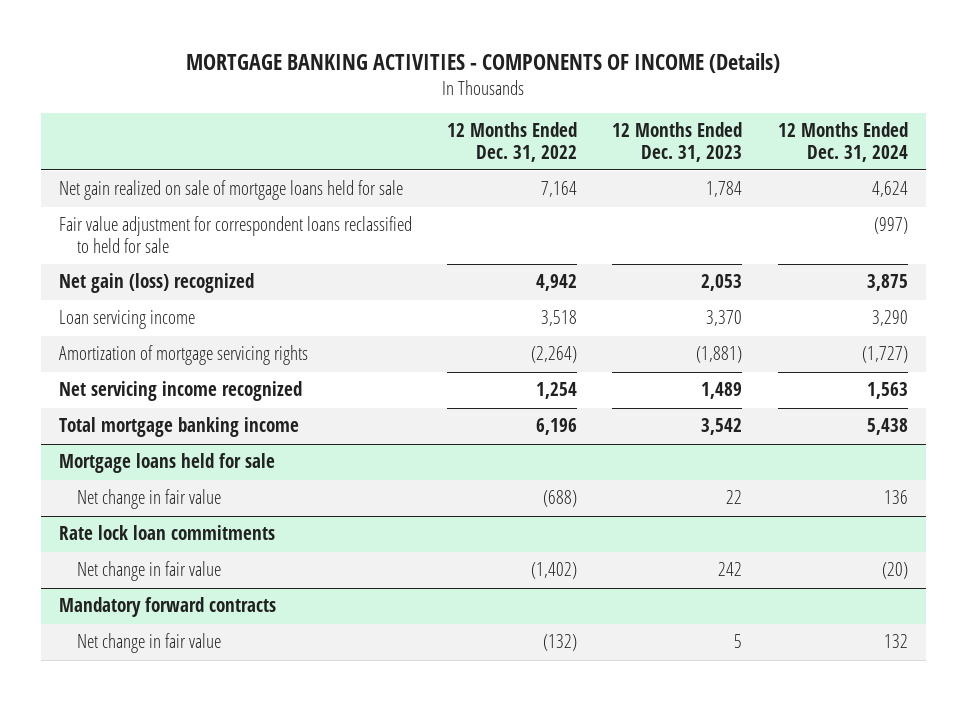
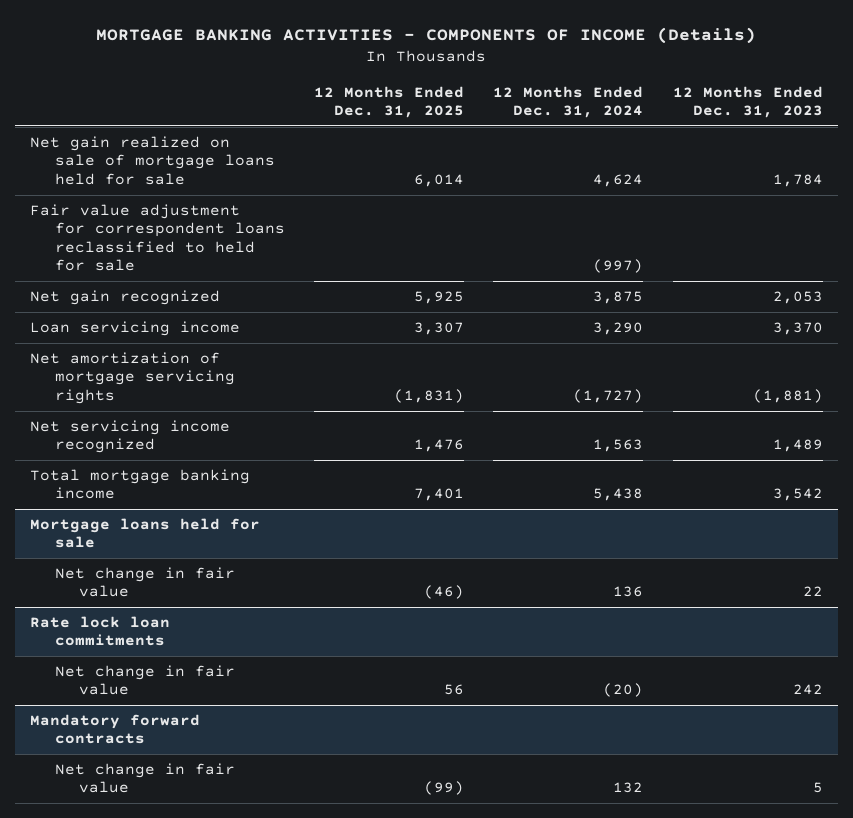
[447,122,578,162] 12 Months Ended Dec. 31, 2022 -> none
none -> [314,85,465,119] 12 Months Ended Dec. 31, 2025
[58,273,254,294] Net gain (loss) recognized -> [29,290,220,306] Net gain recognized
[58,345,308,366] Amortization of mortgage servicing rights -> [29,352,235,404] Net amortization of mortgage servicing rights

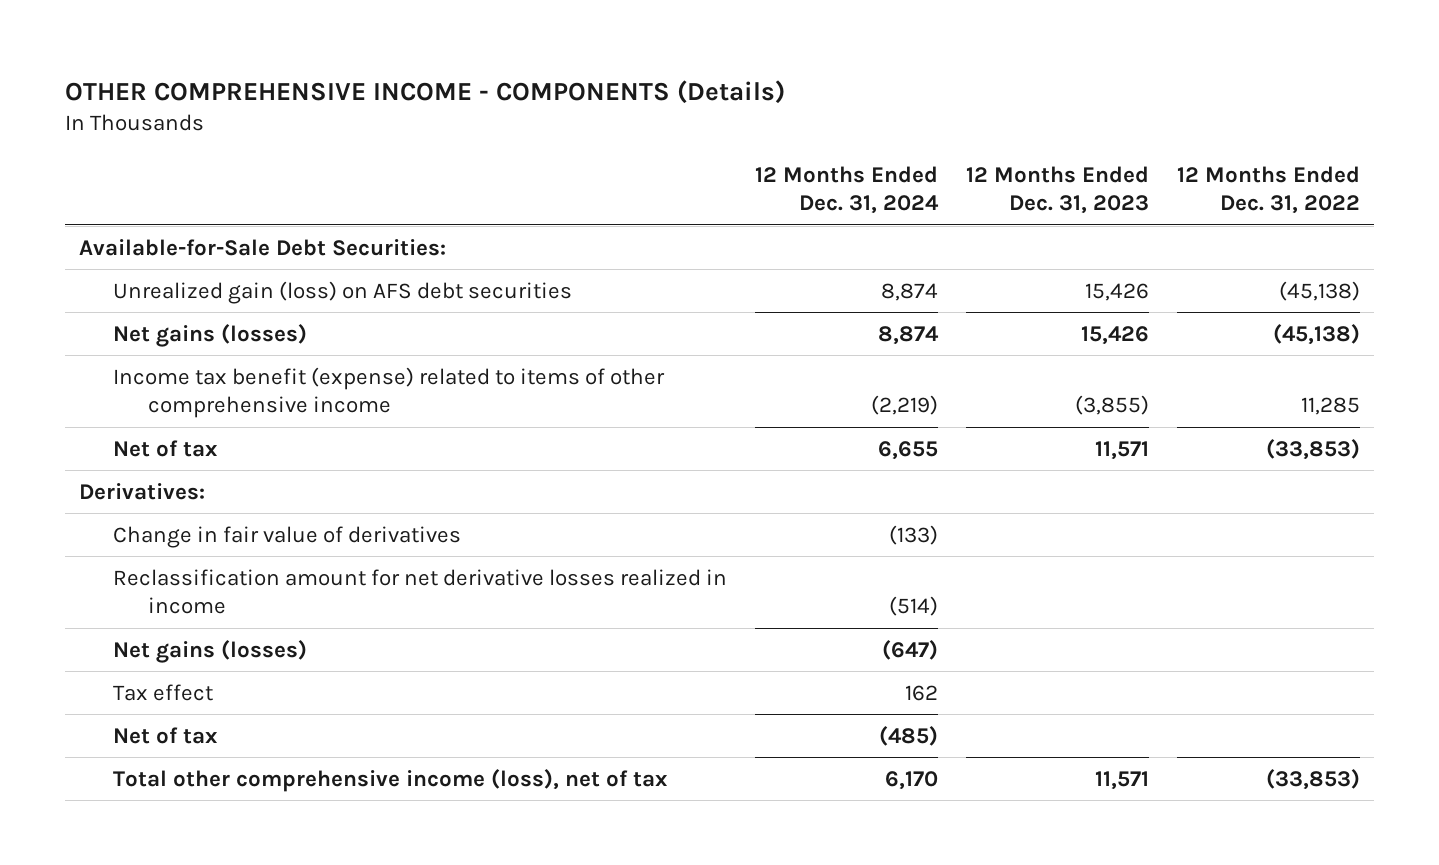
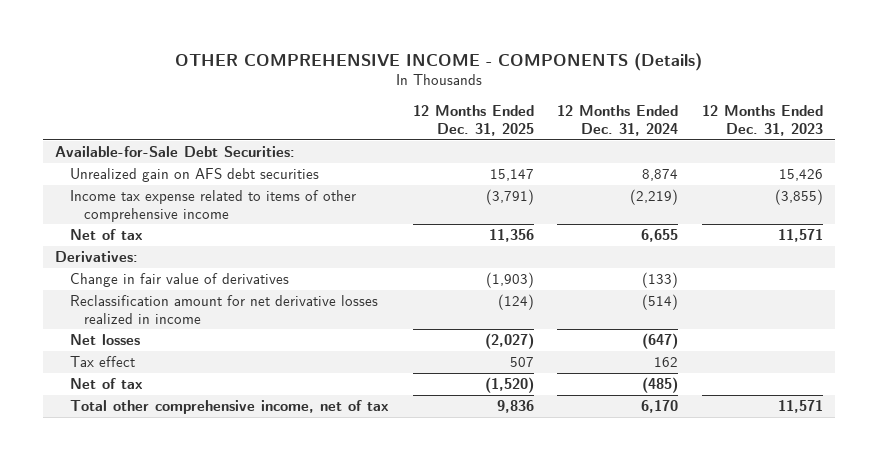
[1177,165,1361,215] 12 Months Ended Dec. 31, 2022 -> none
none -> [412,105,534,136] 12 Months Ended Dec. 31, 2025
[113,323,308,347] Net gains (losses) -> none
[113,280,573,304] Unrealized gain (loss) on AFS debt securities -> [69,167,319,182] Unrealized gain on AFS debt securities
[113,366,666,419] Income tax benefit (expense) related to items of other comprehensive income -> [69,189,356,222] Income tax expense related to items of other comprehensive income
[113,639,308,663] Net gains (losses) -> [69,333,140,345] Net losses
[113,768,669,792] Total other comprehensive income (loss), net of tax -> [69,399,389,414] Total other comprehensive income, net of tax

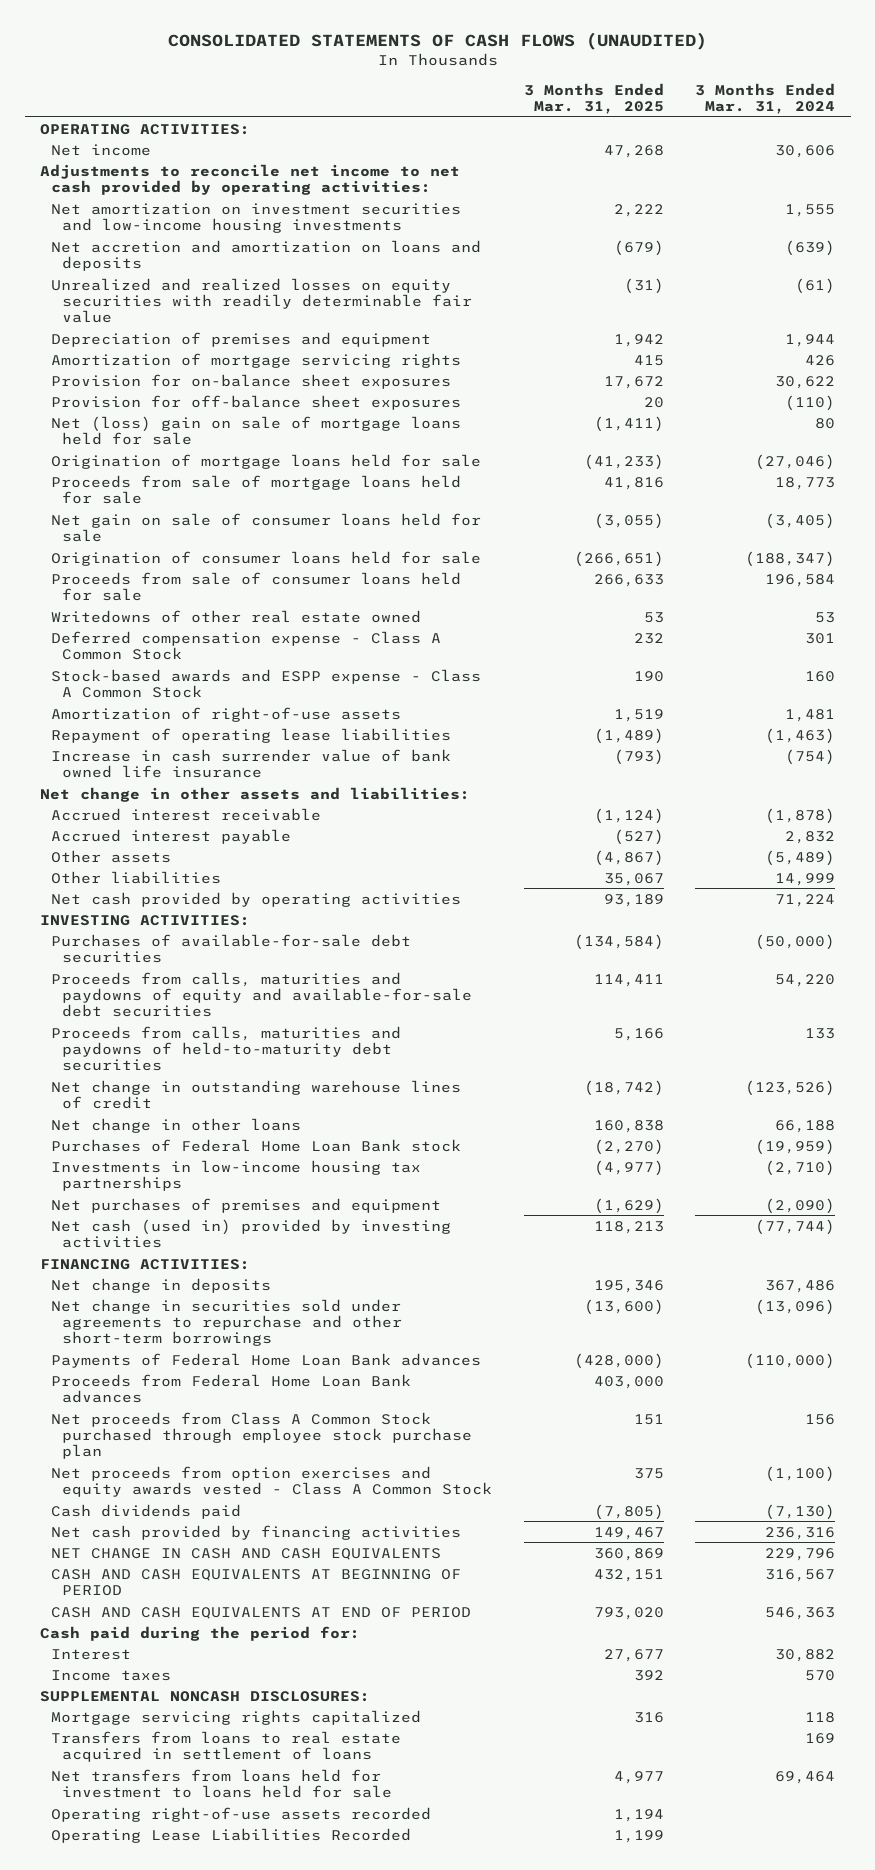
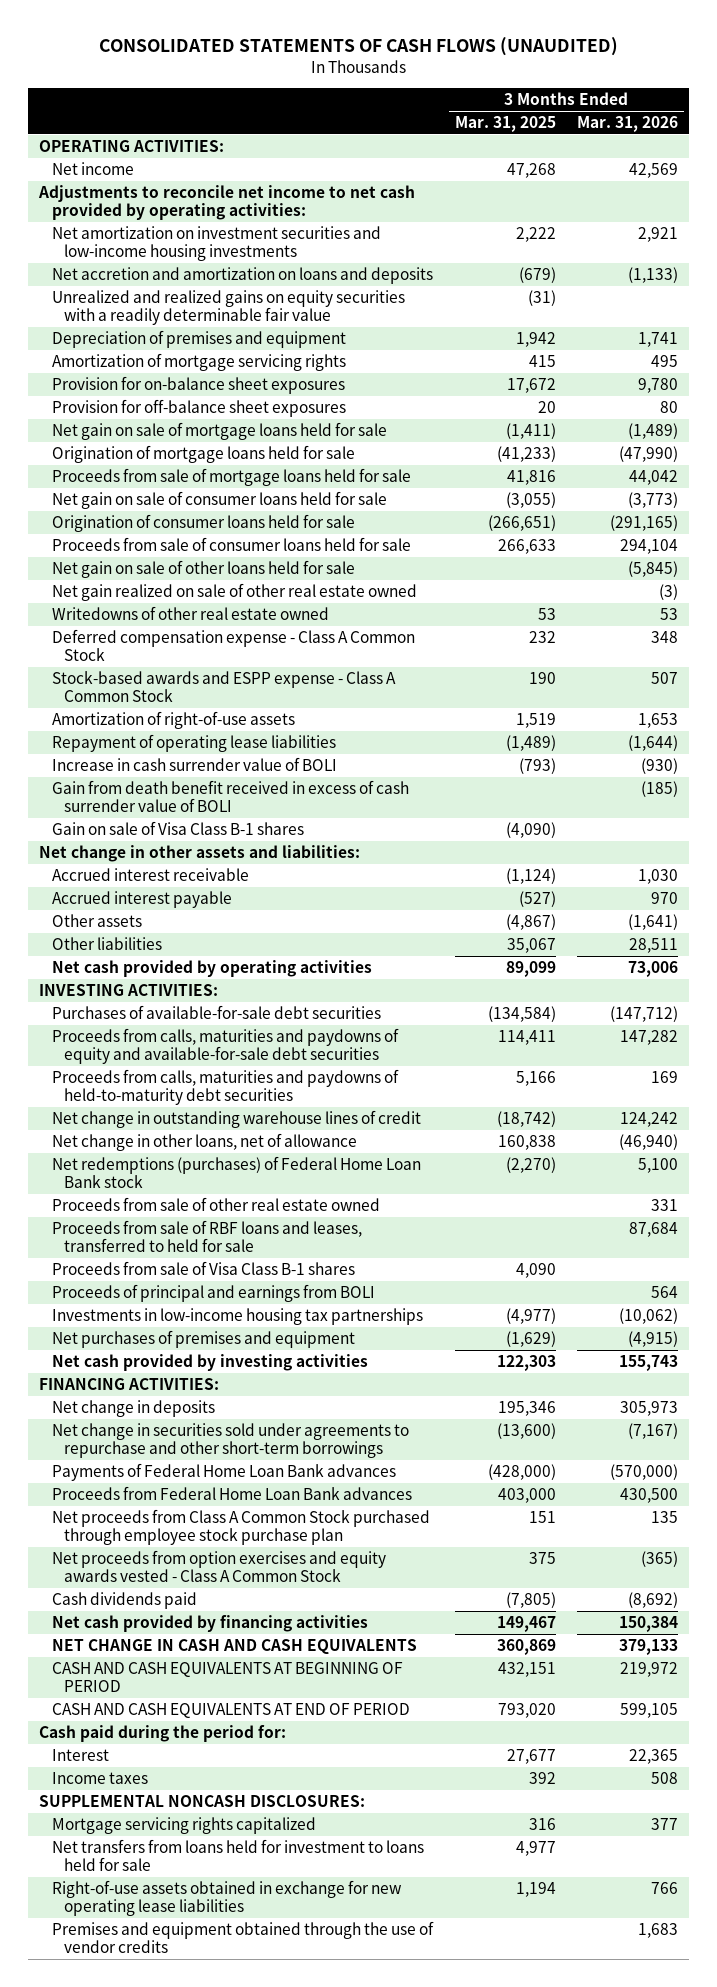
[695,82,836,114] 3 Months Ended Mar. 31, 2024 -> none
none -> [577,116,679,133] Mar. 31, 2026
[51,277,473,324] Unrealized and realized losses on equity securities with readily determinable fair value -> [51,290,405,326] Unrealized and realized gains on equity securities with a readily determinable fair value
[51,415,462,445] Net (loss) gain on sale of mortgage loans held for sale -> [51,422,387,441] Net gain on sale of mortgage loans held for sale
none -> [51,560,355,579] Net gain on sale of other loans held for sale
none -> [51,583,417,602] Net gain realized on sale of other real estate owned
[51,748,452,778] Increase in cash surrender value of bank owned life insurance -> [51,757,337,772] Increase in cash surrender value of BOLI
none -> [51,780,409,813] Gain from death benefit received in excess of cash surrender value of BOLI
none -> [51,821,304,836] Gain on sale of Visa Class B-1 shares
[603,893,664,907] 93,189 -> [505,961,556,978] 89,099
[51,1117,302,1133] Net change in other loans -> [51,1133,357,1152] Net change in other loans, net of allowance
[51,1138,462,1152] Purchases of Federal Home Loan Bank stock -> [51,1156,421,1189] Net redemptions (purchases) of Federal Home Loan Bank stock
none -> [51,1197,380,1212] Proceeds from sale of other real estate owned
none -> [51,1220,362,1253] Proceeds from sale of RBF loans and leases, transferred to held for sale
none -> [51,1261,355,1276] Proceeds from sale of Visa Class B-1 shares
none -> [51,1284,375,1303] Proceeds of principal and earnings from BOLI
[51,1218,452,1248] Net cash (used in) provided by investing activities -> [51,1354,368,1372] Net cash provided by investing activities
[593,1220,664,1234] 118,213 -> [496,1355,556,1372] 122,303
[51,1730,402,1762] Transfers from loans to real estate acquired in settlement of loans -> none
[51,1827,412,1843] Operating Lease Liabilities Recorded -> none
[51,1806,432,1822] Operating right-of-use assets recorded -> [51,1880,402,1917] Right-of-use assets obtained in exchange for new operating lease liabilities
none -> [51,1921,434,1954] Premises and equipment obtained through the use of vendor credits

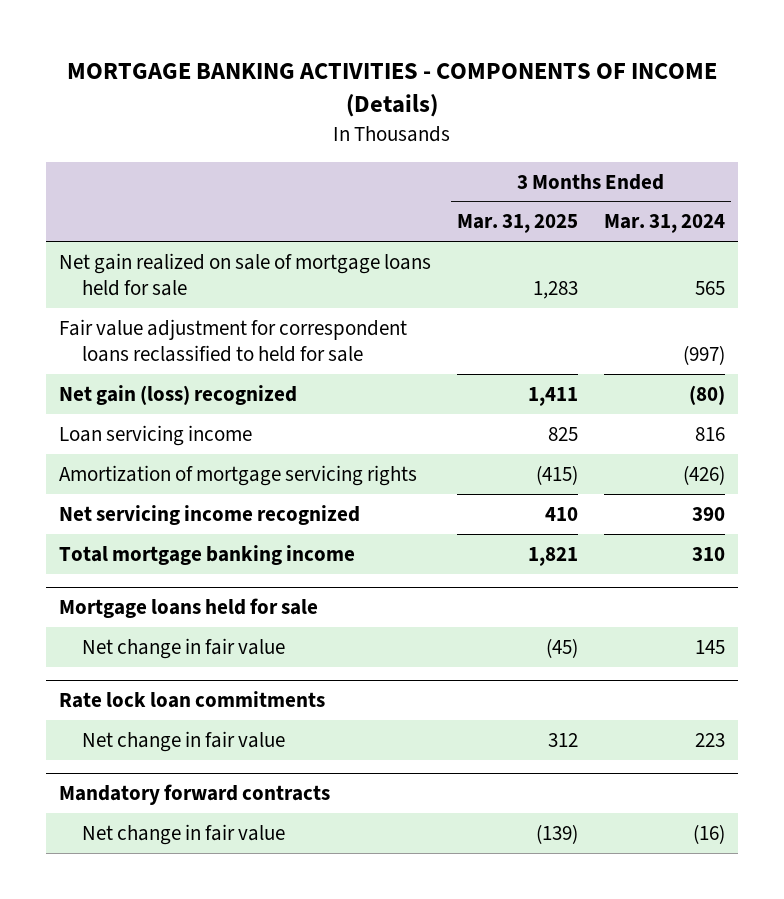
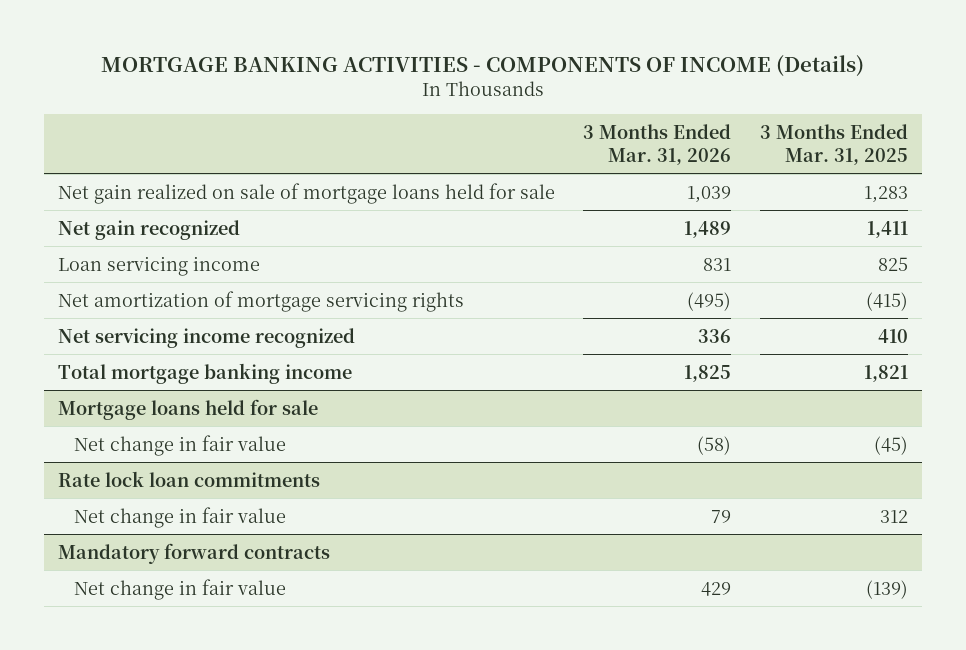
[603,214,725,234] Mar. 31, 2024 -> none
none -> [583,123,732,165] 3 Months Ended Mar. 31, 2026
[59,318,408,363] Fair value adjustment for correspondent loans reclassified to held for sale -> none
[59,384,298,405] Net gain (loss) recognized -> [57,219,240,240] Net gain recognized
[59,464,418,486] Amortization of mortgage servicing rights -> [57,290,464,312] Net amortization of mortgage servicing rights

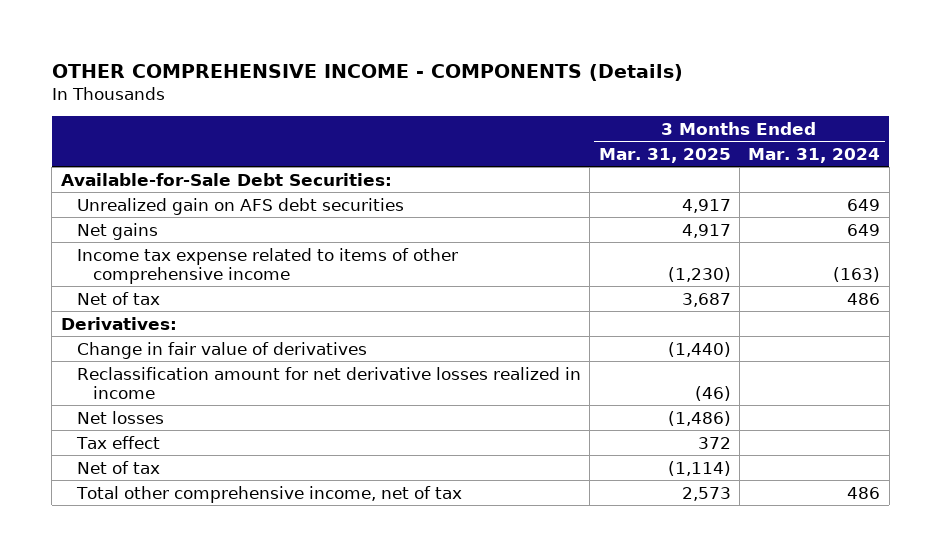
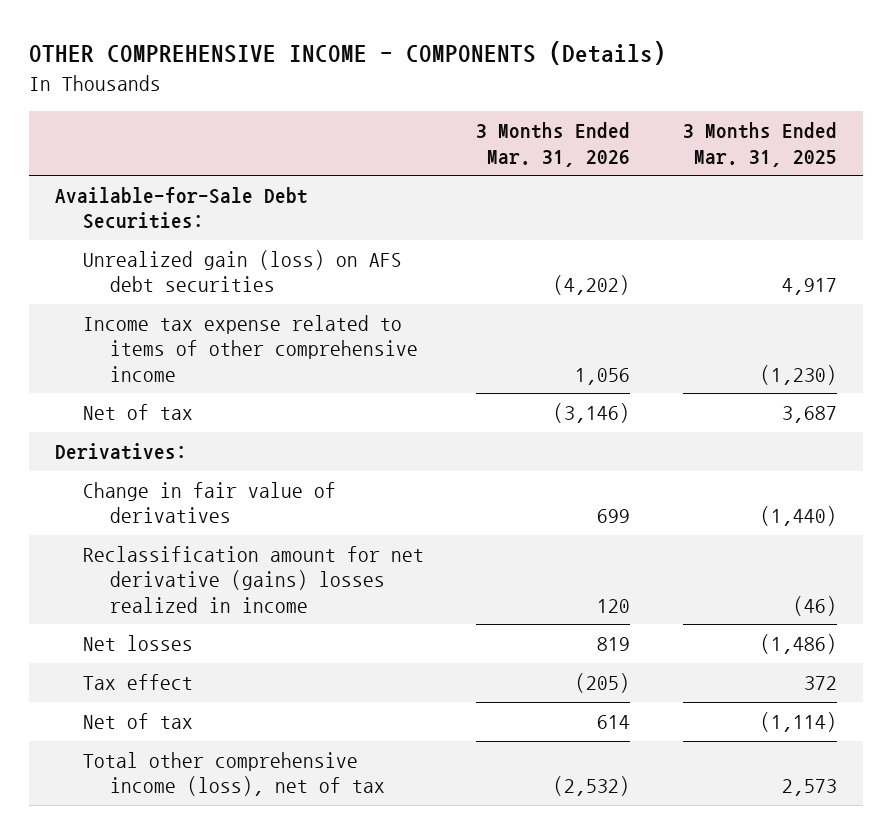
[748,147,881,163] Mar. 31, 2024 -> none
none -> [476,122,631,167] 3 Months Ended Mar. 31, 2026
[76,222,158,240] Net gains -> none
[76,197,404,215] Unrealized gain on AFS debt securities -> [82,250,402,293] Unrealized gain (loss) on AFS debt securities
[76,366,581,399] Reclassification amount for net derivative losses realized in income -> [82,546,424,613] Reclassification amount for net derivative (gains) losses realized in income
[75,485,462,503] Total other comprehensive income, net of tax -> [82,752,386,797] Total other comprehensive income (loss), net of tax

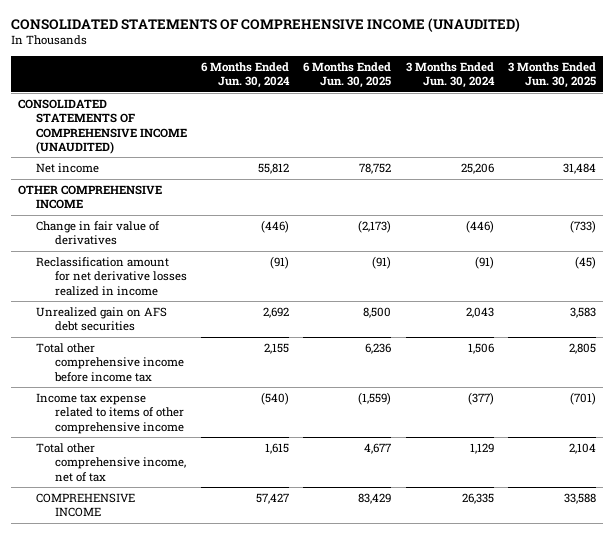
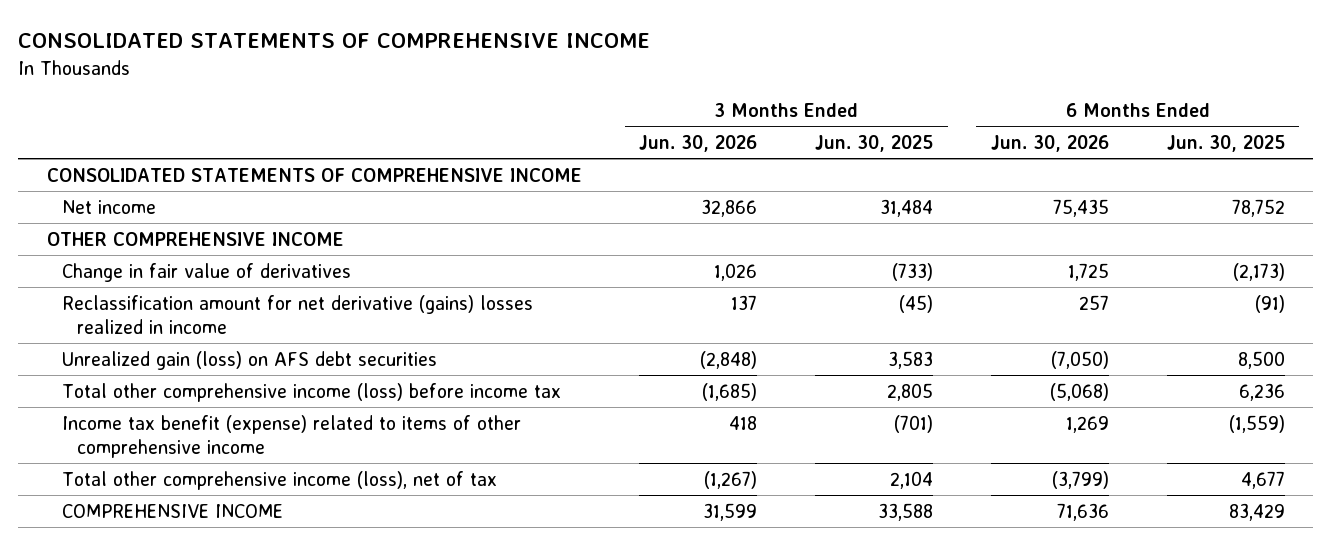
[10,17,520,32] CONSOLIDATED STATEMENTS OF COMPREHENSIVE INCOME (UNAUDITED) -> [17,33,650,49] CONSOLIDATED STATEMENTS OF COMPREHENSIVE INCOME
[201,62,291,89] 6 Months Ended Jun. 30, 2024 -> none
[405,62,495,89] 3 Months Ended Jun. 30, 2024 -> none
none -> [639,134,758,152] Jun. 30, 2026
none -> [990,134,1109,152] Jun. 30, 2026
[17,98,188,154] CONSOLIDATED STATEMENTS OF COMPREHENSIVE INCOME (UNAUDITED) -> [46,167,582,182] CONSOLIDATED STATEMENTS OF COMPREHENSIVE INCOME
[36,256,187,296] Reclassification amount for net derivative losses realized in income -> [61,294,533,334] Reclassification amount for net derivative (gains) losses realized in income
[36,306,168,332] Unrealized gain on AFS debt securities -> [61,350,437,370] Unrealized gain (loss) on AFS debt securities
[36,342,184,382] Total other comprehensive income before income tax -> [61,382,561,402] Total other comprehensive income (loss) before income tax
[36,392,184,434] Income tax expense related to items of other comprehensive income -> [61,414,521,458] Income tax benefit (expense) related to items of other comprehensive income
[36,442,186,482] Total other comprehensive income, net of tax -> [61,470,497,490] Total other comprehensive income (loss), net of tax

